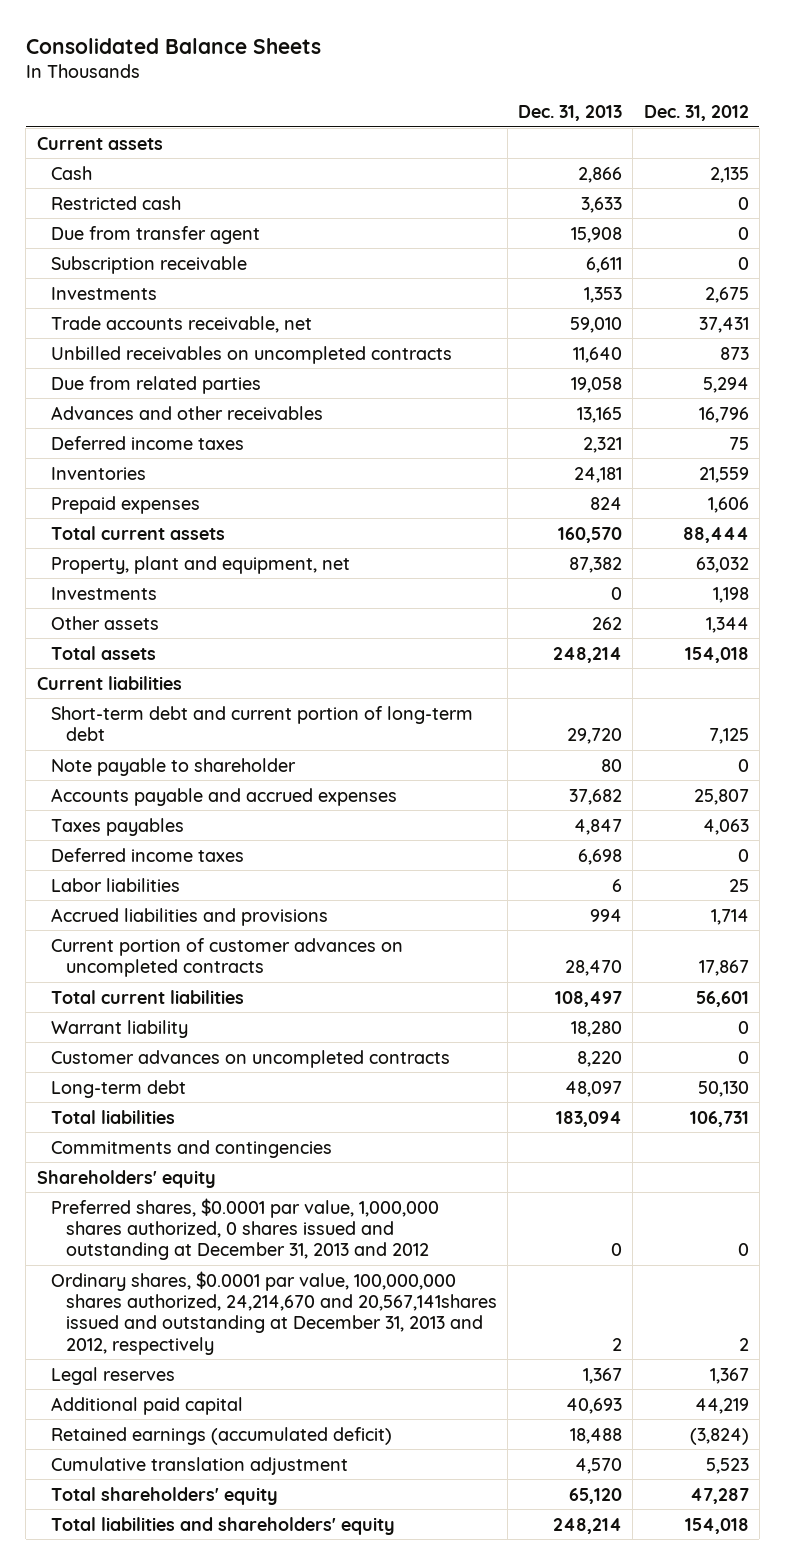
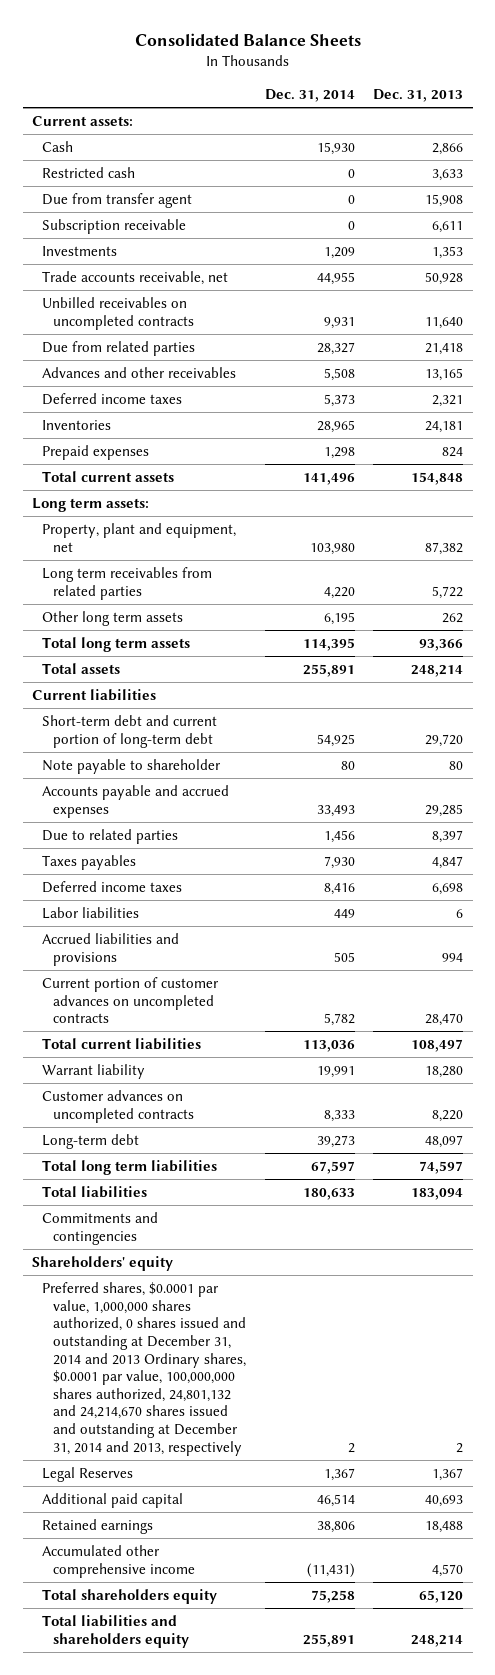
[643,105,749,122] Dec. 31, 2012 -> none
none -> [264,89,355,103] Dec. 31, 2014
[36,136,163,150] Current assets -> [31,115,133,126] Current assets:
[570,316,623,333] 59,010 -> [425,271,464,285] 50,928
[571,376,623,393] 19,058 -> [425,342,464,355] 21,418
[558,526,623,543] 160,570 -> [411,471,464,485] 154,848
none -> [31,497,149,512] Long term assets:
[51,586,158,600] Investments -> none
none -> [42,566,213,600] Long term receivables from related parties
[51,615,160,630] Other assets -> [42,610,184,626] Other long term assets
none -> [42,636,191,652] Total long term assets
[569,788,623,805] 37,682 -> [425,803,464,817] 29,285
none -> [42,828,179,844] Due to related parties
none -> [42,1159,218,1175] Total long term liabilities
[51,1270,497,1355] Ordinary shares, $0.0001 par value, 100,000,000 shares authorized, 24,214,670 and 20,567,141shares issued and outstanding at December 31, 2013 and 2012, respectively -> none
[51,1197,440,1261] Preferred shares, $0.0001 par value, 1,000,000 shares authorized, 0 shares issued and outstanding at December 31, 2013 and 2012 -> [42,1281,246,1456] Preferred shares, $0.0001 par value, 1,000,000 shares authorized, 0 shares issued and outstanding at December 31, 2014 and 2013 Ordinary shares, $0.0001 par value, 100,000,000 shares authorized, 24,801,132 and 24,214,670 shares issued and outstanding at December 31, 2014 and 2013, respectively
[611,1243,623,1257] 0 -> [456,1442,464,1453] 2
[51,1366,176,1385] Legal reserves -> [42,1466,134,1482] Legal Reserves
[51,1426,393,1445] Retained earnings (accumulated deficit) -> [42,1518,154,1534] Retained earnings
[51,1456,349,1475] Cumulative translation adjustment -> [42,1544,195,1578] Accumulated other comprehensive income
[51,1486,279,1505] Total shareholders' equity -> [42,1588,218,1604] Total shareholders equity
[51,1516,396,1535] Total liabilities and shareholders' equity -> [42,1614,189,1648] Total liabilities and shareholders equity

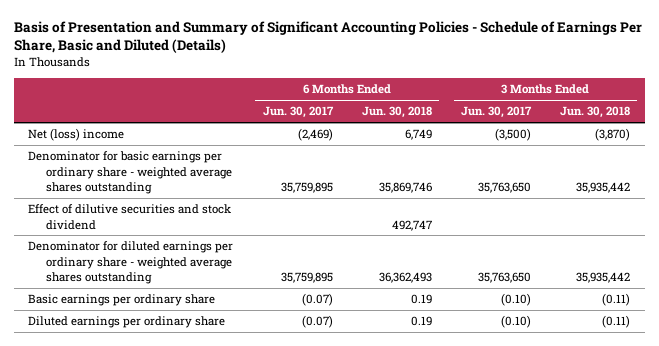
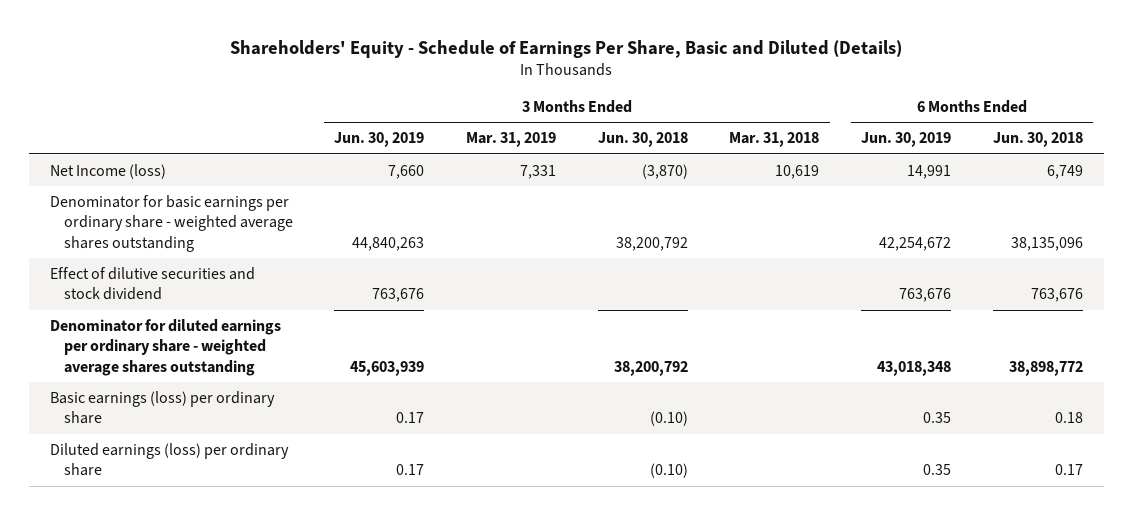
[13,21,642,54] Basis of Presentation and Summary of Significant Accounting Policies - Schedule of Earnings Per Share, Basic and Diluted (Details) -> [230,39,903,58] Shareholders' Equity - Schedule of Earnings Per Share, Basic and Diluted (Details)
[262,106,334,119] Jun. 30, 2017 -> none
[460,106,532,119] Jun. 30, 2017 -> none
none -> [334,132,425,148] Jun. 30, 2019
none -> [466,132,557,148] Mar. 31, 2019
none -> [729,132,820,148] Mar. 31, 2018
none -> [861,132,952,148] Jun. 30, 2019
[28,128,125,142] Net (loss) income -> [49,163,166,179] Net Income (loss)
[378,181,432,193] 35,869,746 -> [1010,236,1083,251] 38,135,096
[576,181,631,193] 35,935,442 -> [615,236,688,251] 38,200,792
[391,219,432,231] 492,747 -> [1030,288,1083,303] 763,676
[378,271,432,283] 36,362,493 -> [1008,360,1083,376] 38,898,772
[576,271,631,283] 35,935,442 -> [613,360,688,376] 38,200,792
[28,294,216,307] Basic earnings per ordinary share -> [49,390,275,425] Basic earnings (loss) per ordinary share
[410,294,432,305] 0.19 -> [1054,412,1083,424] 0.18
[602,293,631,307] (0.11) -> [649,411,688,427] (0.10)
[28,316,226,329] Diluted earnings per ordinary share -> [49,442,289,477] Diluted earnings (loss) per ordinary share
[410,316,432,327] 0.19 -> [1054,464,1083,476] 0.17
[602,315,631,329] (0.11) -> [649,463,688,479] (0.10)

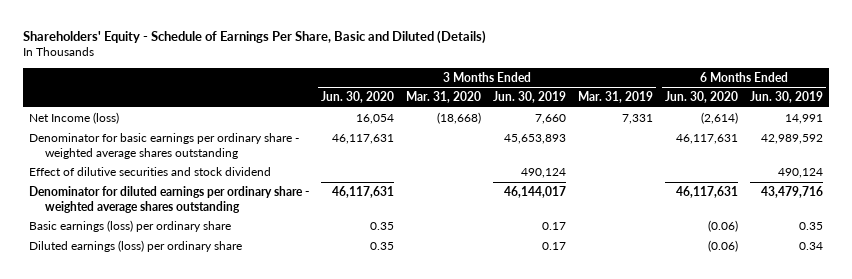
[597,132,688,148] Jun. 30, 2018 -> none
[729,132,820,148] Mar. 31, 2018 -> none
[992,132,1083,148] Jun. 30, 2018 -> none
none -> [321,91,395,104] Jun. 30, 2020
none -> [406,91,482,104] Mar. 31, 2020
none -> [665,91,739,104] Jun. 30, 2020
[352,236,425,251] 44,840,263 -> [504,133,567,144] 45,653,893
[879,236,952,251] 42,254,672 -> [761,133,824,144] 42,989,592
[372,288,425,303] 763,676 -> [521,167,567,178] 490,124
[899,288,952,303] 763,676 -> [778,167,824,178] 490,124
[350,360,425,376] 45,603,939 -> [504,185,567,198] 46,144,017
[877,360,952,376] 43,018,348 -> [761,185,824,198] 43,479,716
[923,464,952,476] 0.35 -> [799,241,824,250] 0.34

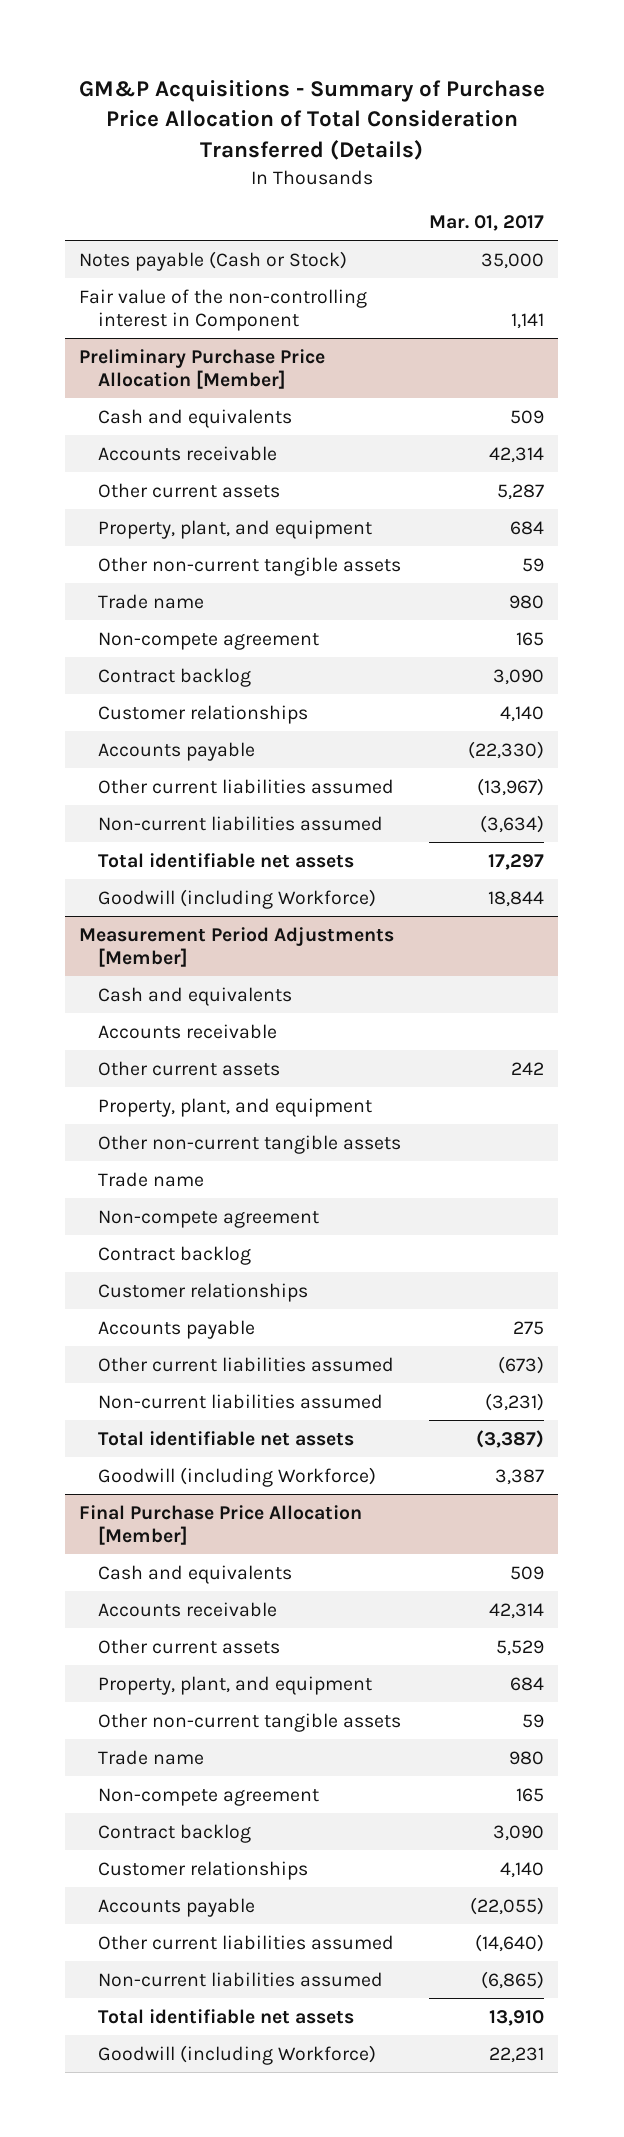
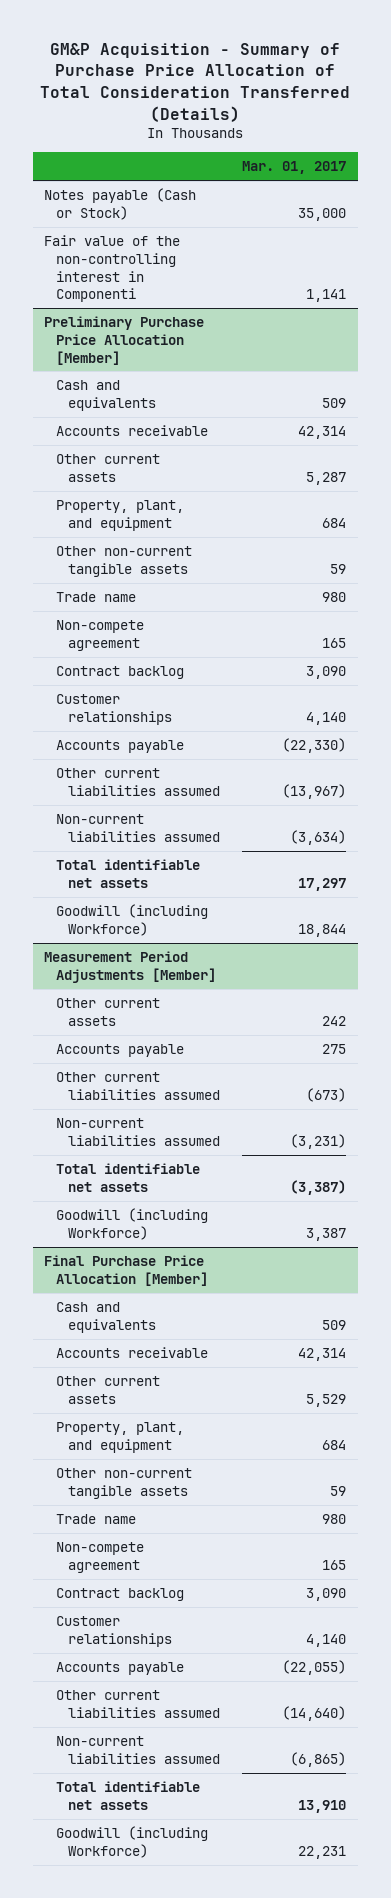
[78,79,545,160] GM&P Acquisitions - Summary of Purchase Price Allocation of Total Consideration Transferred (Details) -> [40,42,351,122] GM&P Acquisition - Summary of Purchase Price Allocation of Total Consideration Transferred (Details)
[79,288,368,331] Fair value of the non-controlling interest in Component -> [44,234,181,303] Fair value of the non-controlling interest in Componenti
[98,986,293,1006] Cash and equivalents -> none
[98,1023,278,1039] Accounts receivable -> none
[98,1097,373,1117] Property, plant, and equipment -> none
[98,1134,402,1154] Other non-current tangible assets -> none
[98,1171,205,1187] Trade name -> none
[98,1209,320,1228] Non-compete agreement -> none
[98,1245,252,1265] Contract backlog -> none
[98,1282,309,1302] Customer relationships -> none

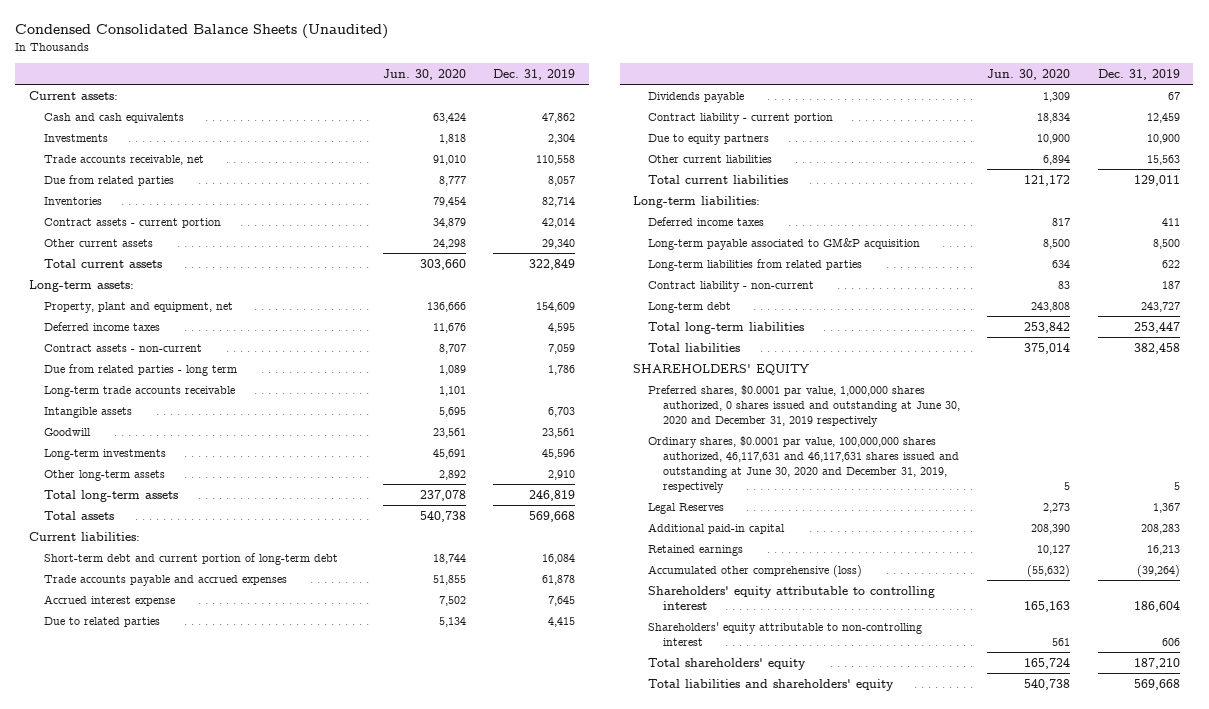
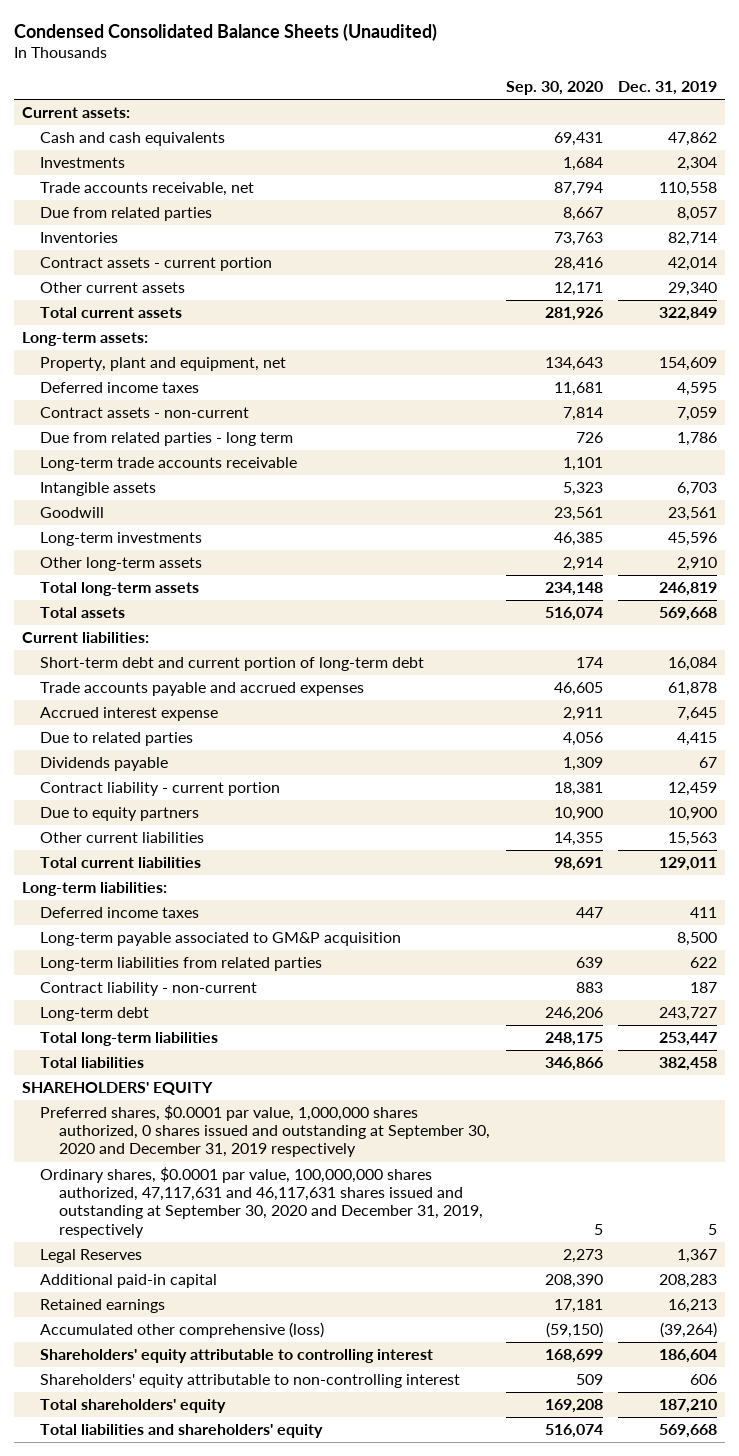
[382,68,466,80] Jun. 30, 2020 -> none
none -> [505,81,603,96] Sep. 30, 2020
[647,384,960,427] Preferred shares, $0.0001 par value, 1,000,000 shares authorized, 0 shares issued and outstanding at June 30, 2020 and December 31, 2019 respectively -> [40,1105,490,1158] Preferred shares, $0.0001 par value, 1,000,000 shares authorized, 0 shares issued and outstanding at September 30, 2020 and December 31, 2019 respectively
[647,435,959,493] Ordinary shares, $0.0001 par value, 100,000,000 shares authorized, 46,117,631 and 46,117,631 shares issued and outstanding at June 30, 2020 and December 31, 2019, respectively -> [40,1167,483,1238] Ordinary shares, $0.0001 par value, 100,000,000 shares authorized, 47,117,631 and 46,117,631 shares issued and outstanding at September 30, 2020 and December 31, 2019, respectively

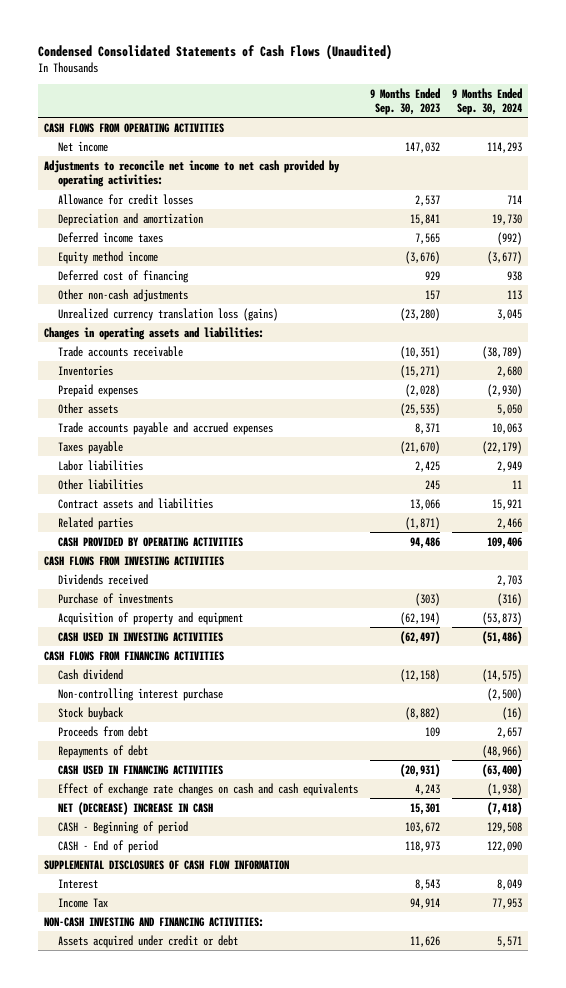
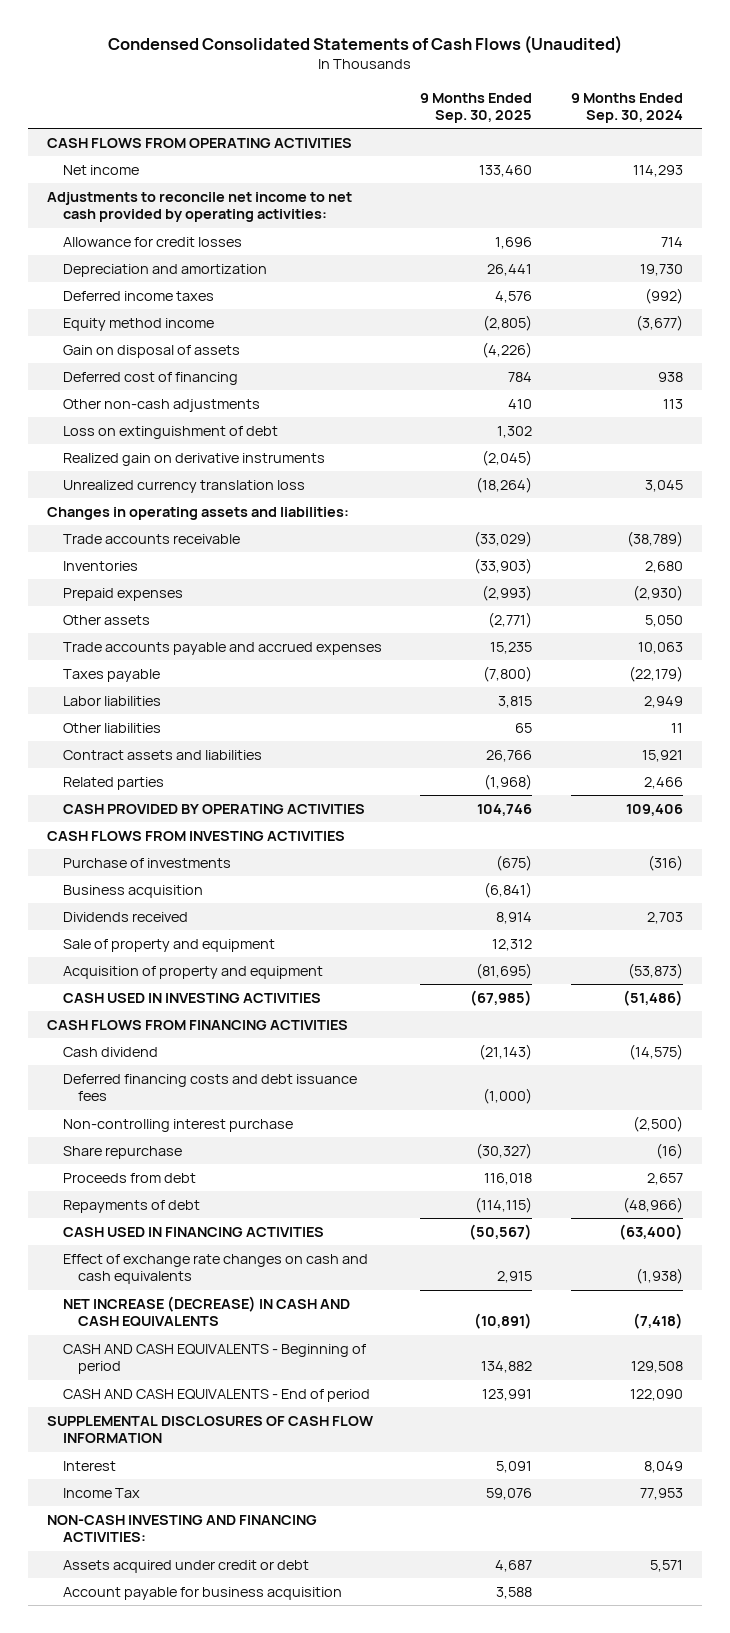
[369,87,440,115] 9 Months Ended Sep. 30, 2023 -> none
none -> [420,92,533,124] 9 Months Ended Sep. 30, 2025
none -> [62,344,240,358] Gain on disposal of assets
none -> [62,425,278,439] Loss on extinguishment of debt
none -> [62,452,325,466] Realized gain on derivative instruments
[57,307,278,321] Unrealized currency translation loss (gains) -> [62,479,305,493] Unrealized currency translation loss
none -> [62,884,203,898] Business acquisition
[57,573,148,585] Dividends received -> [62,911,188,922] Dividends received
none -> [62,938,275,952] Sale of property and equipment
none -> [62,1073,357,1102] Deferred financing costs and debt issuance fees
[57,706,124,720] Stock buyback -> [62,1145,182,1159] Share repurchase
[57,801,213,815] NET (DECREASE) INCREASE IN CASH -> [62,1295,350,1328] NET INCREASE (DECREASE) IN CASH AND CASH EQUIVALENTS
[57,820,188,834] CASH - Beginning of period -> [62,1343,366,1375] CASH AND CASH EQUIVALENTS - Beginning of period
[57,839,158,853] CASH - End of period -> [62,1388,370,1402] CASH AND CASH EQUIVALENTS - End of period
none -> [62,1586,342,1600] Account payable for business acquisition

